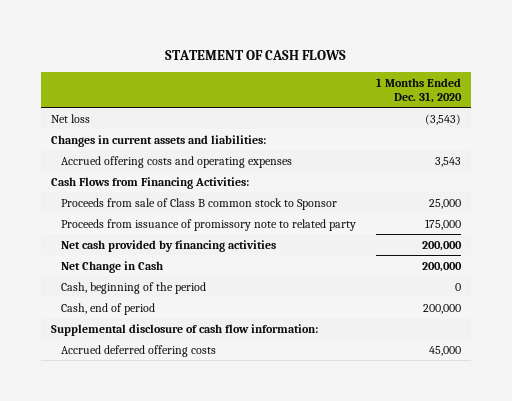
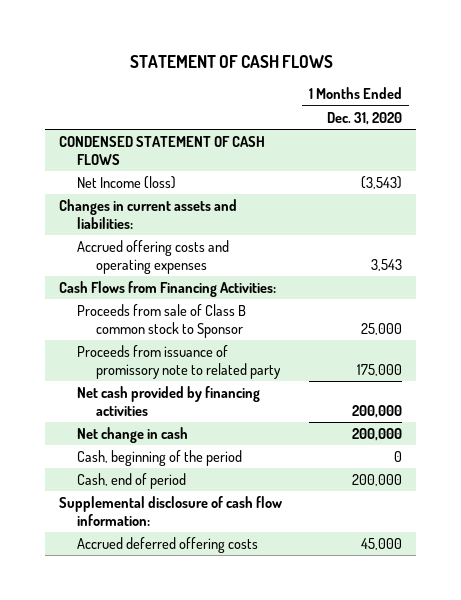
none -> [58,136,265,165] CONDENSED STATEMENT OF CASH FLOWS
[51,113,91,123] Net loss -> [77,176,177,190] Net Income (loss)
[60,260,163,273] Net Change in Cash -> [77,427,189,444] Net change in cash

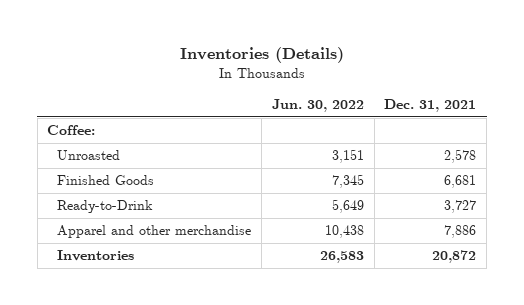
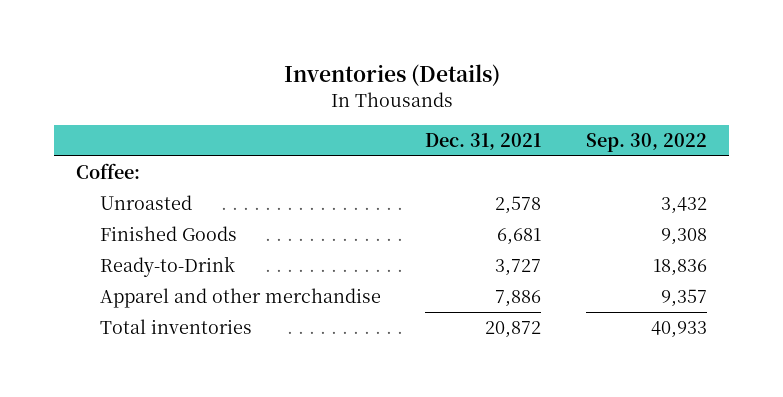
[271,99,364,113] Jun. 30, 2022 -> none
none -> [585,132,707,152] Sep. 30, 2022
[57,250,135,262] Inventories -> [99,319,252,335] Total inventories

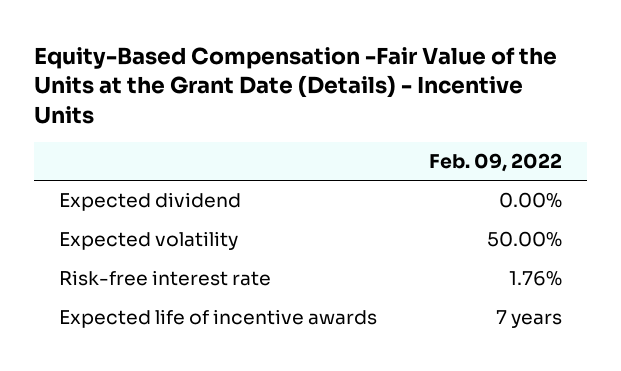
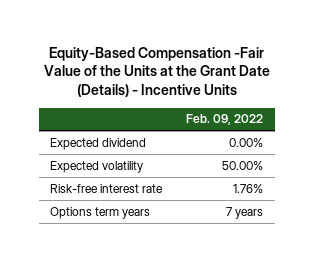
[59,309,378,329] Expected life of incentive awards -> [50,206,151,219] Options term years

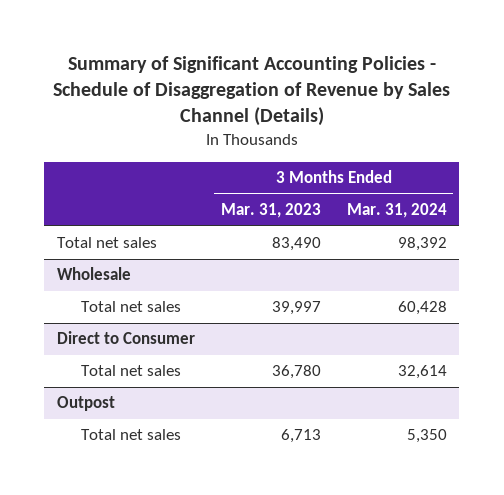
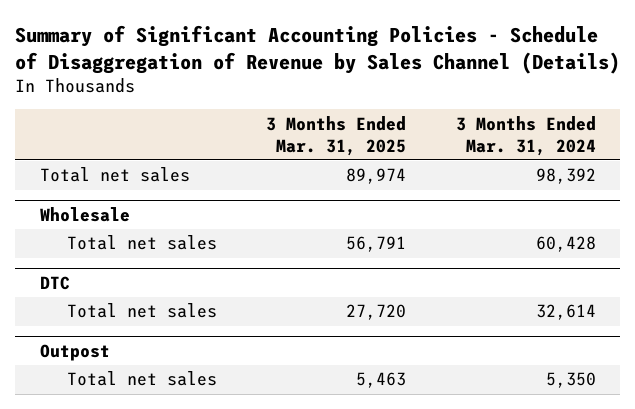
[220,203,321,219] Mar. 31, 2023 -> none
none -> [266,115,407,156] 3 Months Ended Mar. 31, 2025
[56,331,195,345] Direct to Consumer -> [39,276,70,291] DTC

